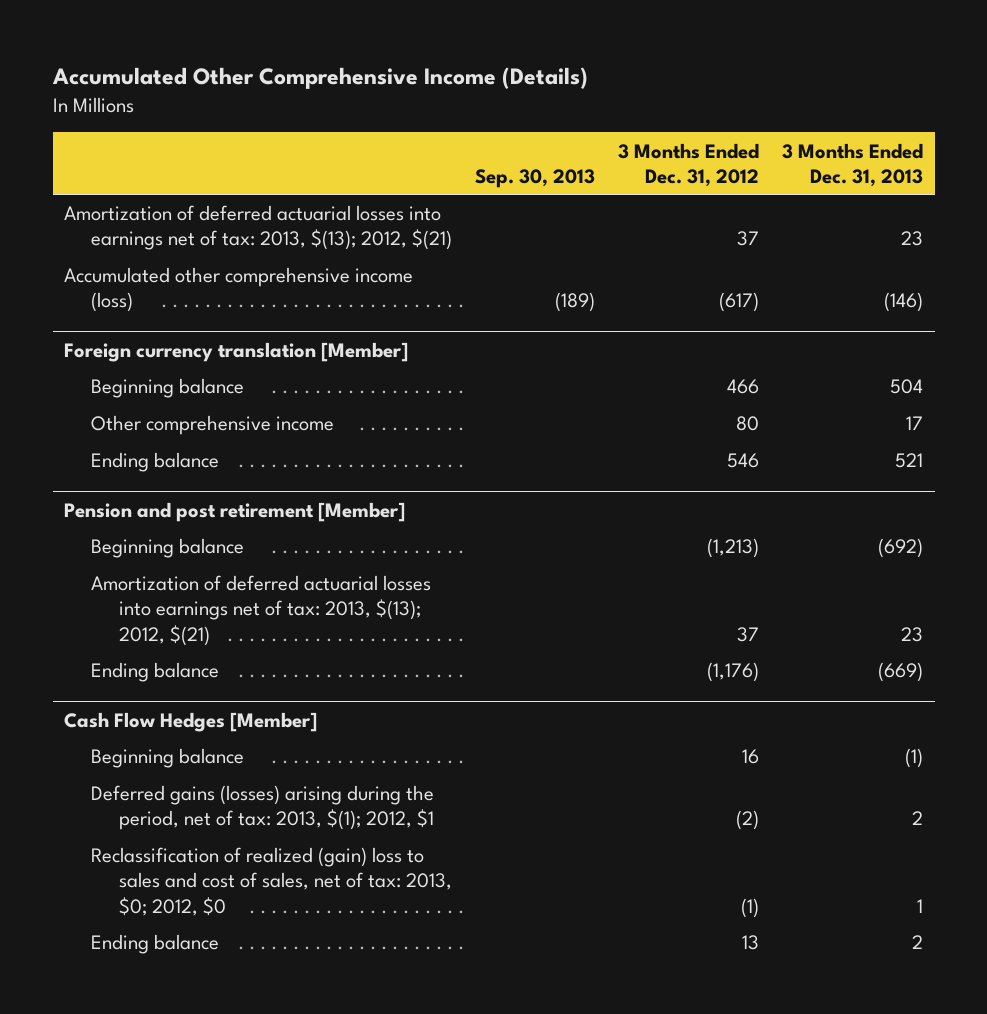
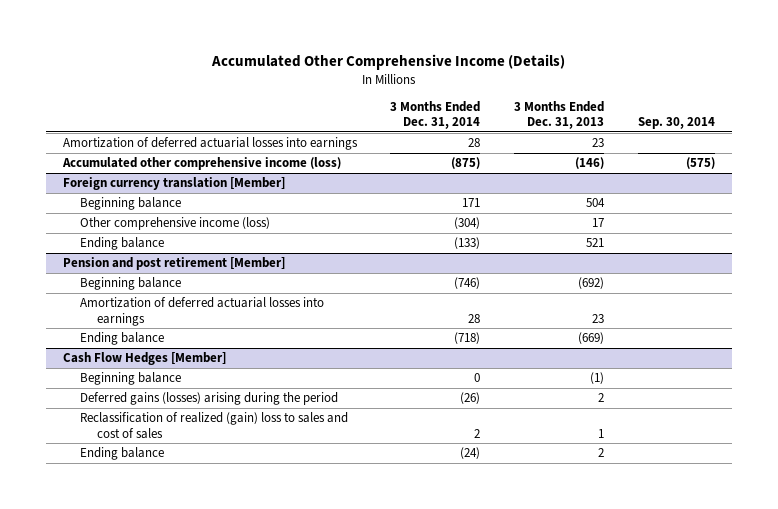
[475,168,596,188] Sep. 30, 2013 -> none
[618,142,760,187] 3 Months Ended Dec. 31, 2012 -> none
none -> [390,100,481,130] 3 Months Ended Dec. 31, 2014
none -> [637,117,715,130] Sep. 30, 2014
[64,205,453,251] Amortization of deferred actuarial losses into earnings net of tax: 2013, $(13); 2012, $(21) -> [62,137,358,151] Amortization of deferred actuarial losses into earnings
[91,415,335,436] Other comprehensive income -> [79,217,270,231] Other comprehensive income (loss)
[91,575,432,646] Amortization of deferred actuarial losses into earnings net of tax: 2013, $(13); 2012, $(21) -> [79,297,324,326] Amortization of deferred actuarial losses into earnings
[91,785,435,831] Deferred gains (losses) arising during the period, net of tax: 2013, $(1); 2012, $1 -> [79,392,338,406] Deferred gains (losses) arising during the period
[91,847,452,916] Reclassification of realized (gain) loss to sales and cost of sales, net of tax: 2013, $0; 2012, $0 -> [79,412,348,439] Reclassification of realized (gain) loss to sales and cost of sales

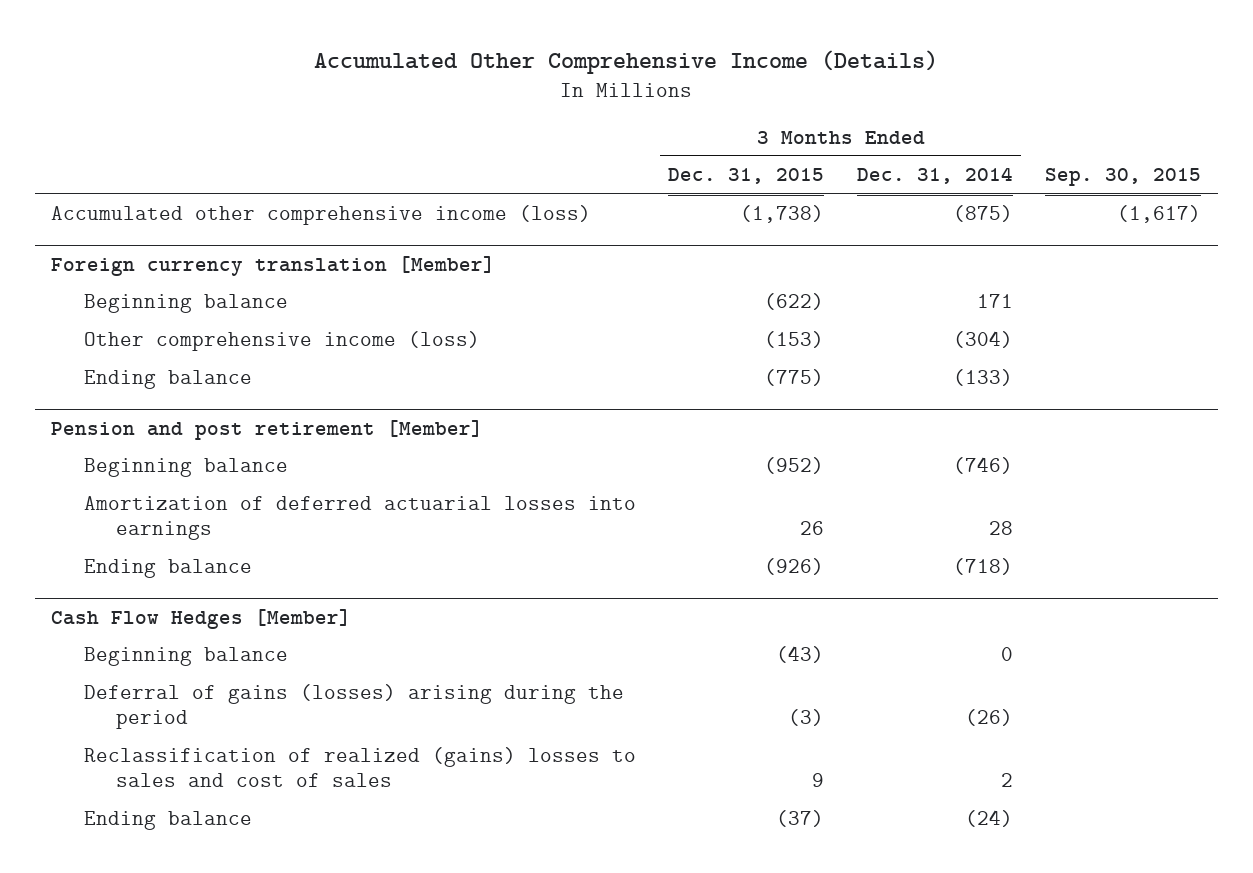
[514,100,605,130] 3 Months Ended Dec. 31, 2013 -> none
[637,117,715,130] Sep. 30, 2014 -> none
none -> [668,168,825,185] Dec. 31, 2015
none -> [1045,168,1202,187] Sep. 30, 2015
[62,137,358,151] Amortization of deferred actuarial losses into earnings -> none
[79,392,338,406] Deferred gains (losses) arising during the period -> [83,684,624,730] Deferral of gains (losses) arising during the period
[79,412,348,439] Reclassification of realized (gain) loss to sales and cost of sales -> [83,747,636,788] Reclassification of realized (gains) losses to sales and cost of sales

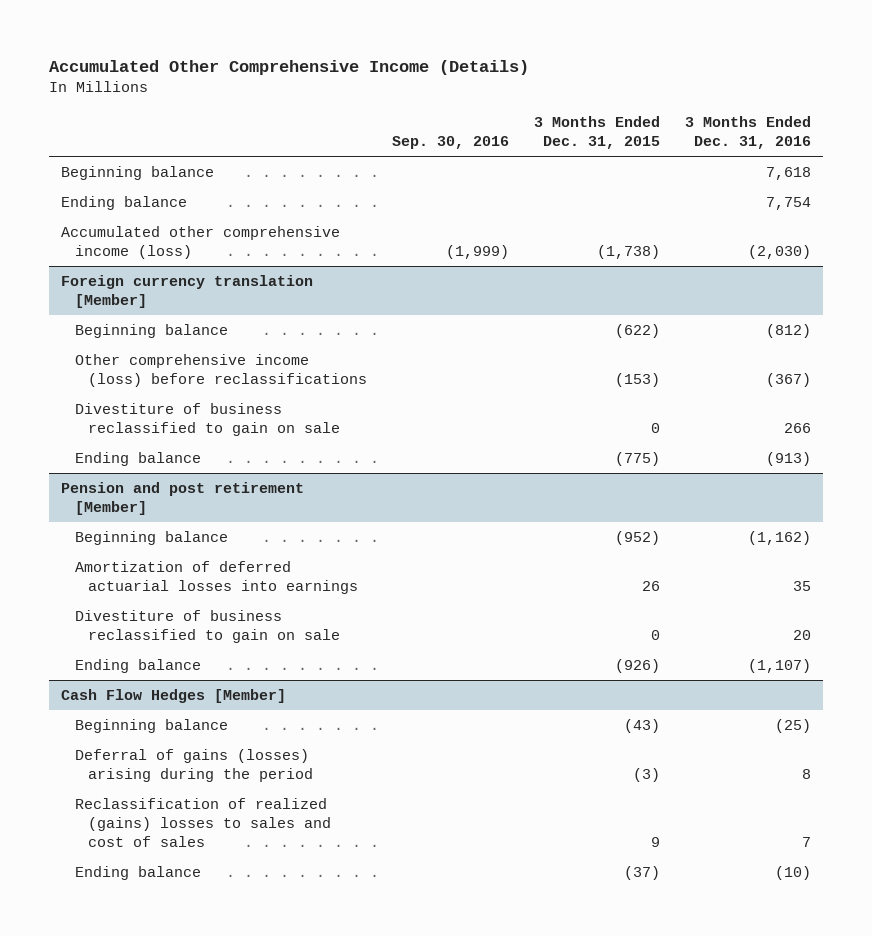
[856,167,1013,185] Dec. 31, 2014 -> none
[1045,168,1202,187] Sep. 30, 2015 -> none
none -> [391,136,509,150] Sep. 30, 2016
none -> [684,116,811,150] 3 Months Ended Dec. 31, 2016
none -> [61,166,215,181] Beginning balance
none -> [61,196,188,211] Ending balance
[83,331,480,352] Other comprehensive income (loss) -> [74,354,367,388] Other comprehensive income (loss) before reclassifications
none -> [74,403,340,437] Divestiture of business reclassified to gain on sale
none -> [74,610,340,644] Divestiture of business reclassified to gain on sale

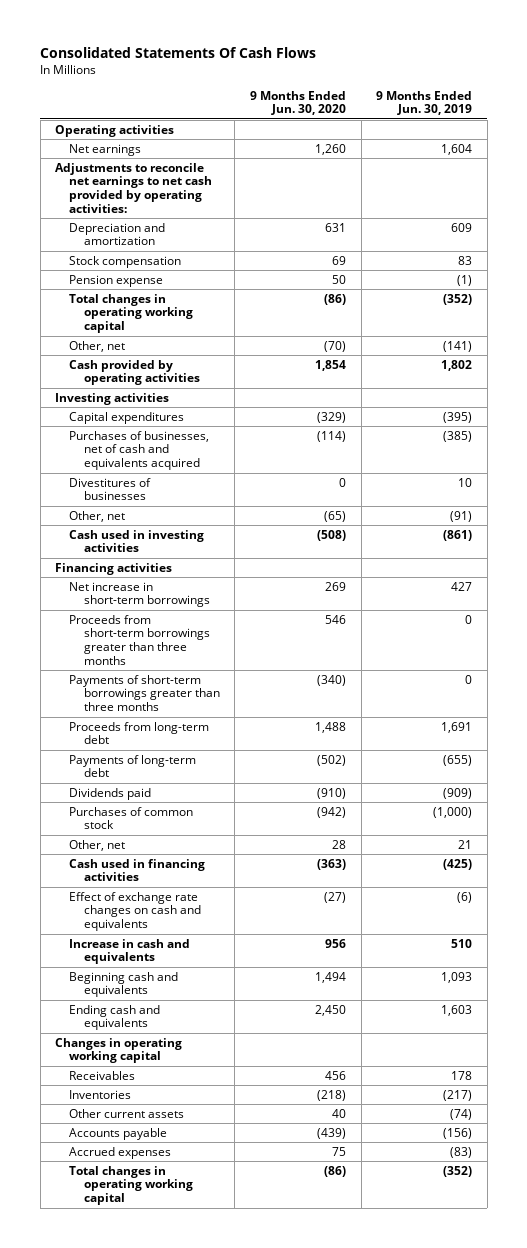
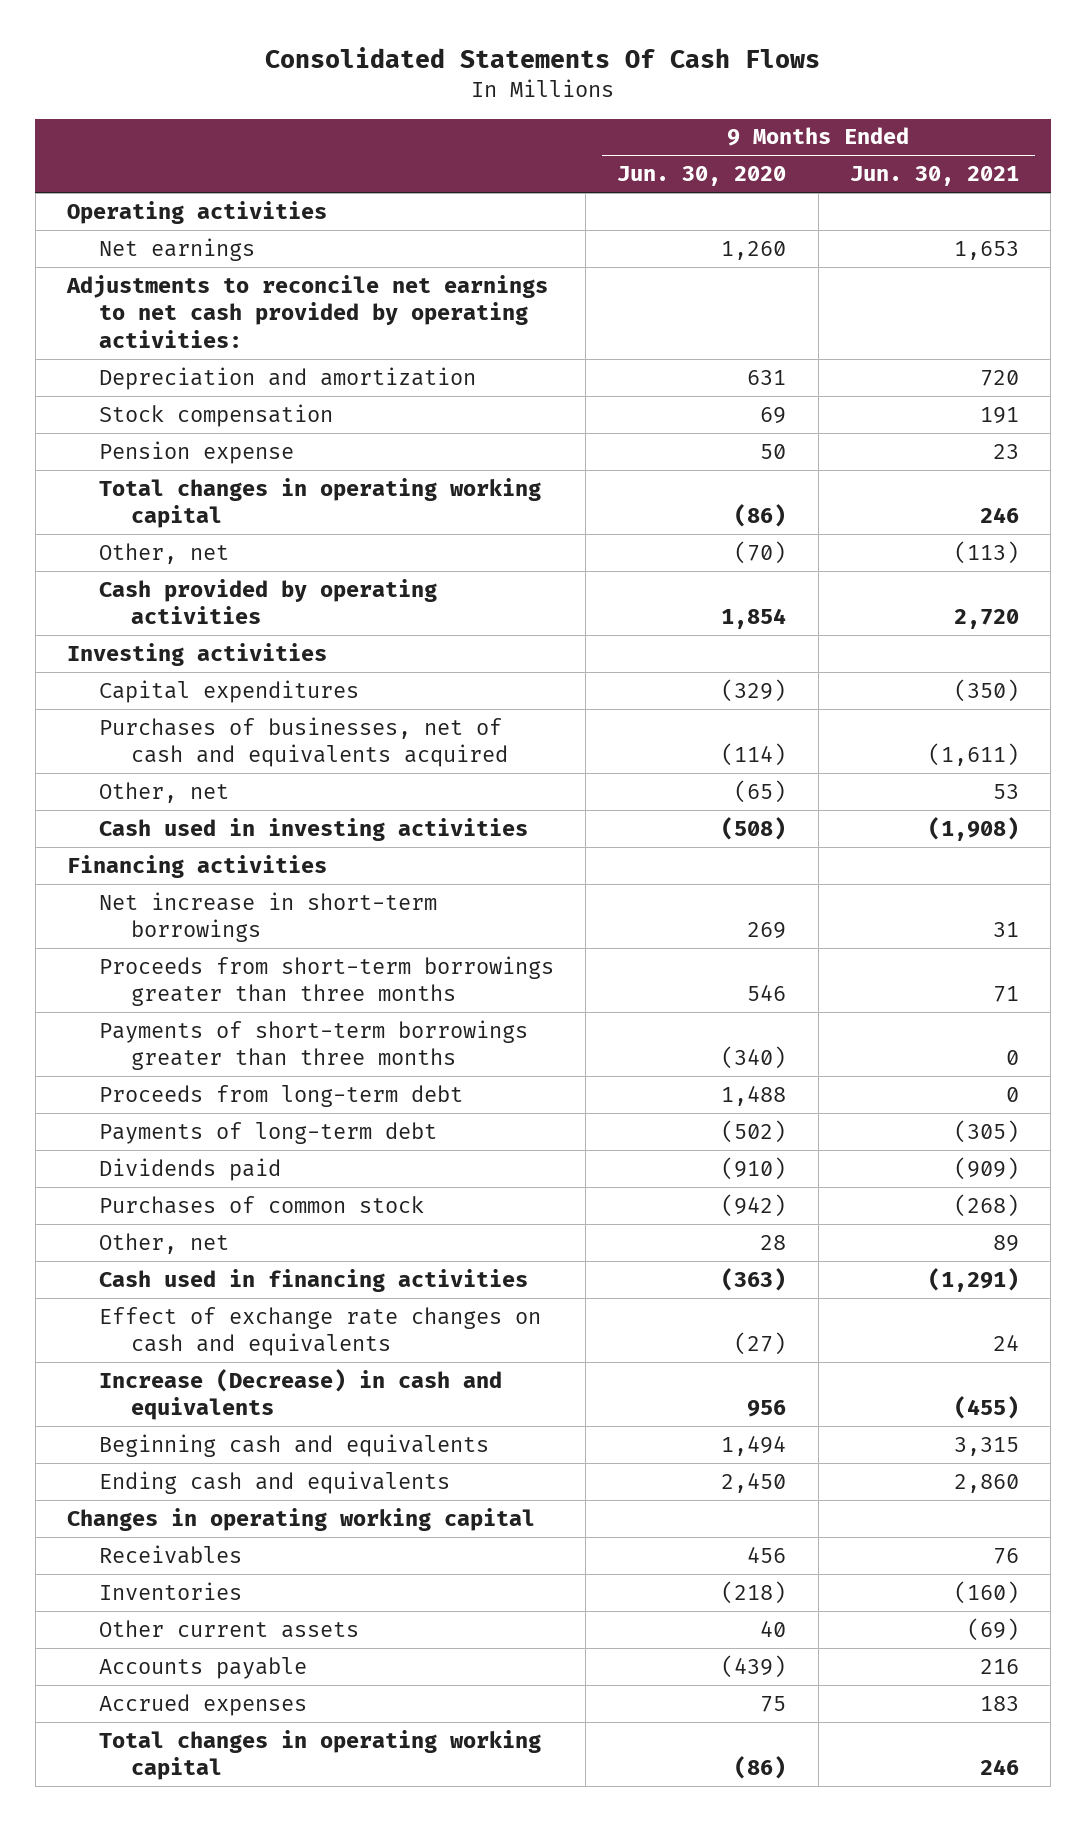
[376,90,473,116] 9 Months Ended Jun. 30, 2019 -> none
none -> [849,166,1019,187] Jun. 30, 2021
[69,477,152,501] Divestitures of businesses -> none
[69,938,191,965] Increase in cash and equivalents -> [98,1368,502,1421] Increase (Decrease) in cash and equivalents

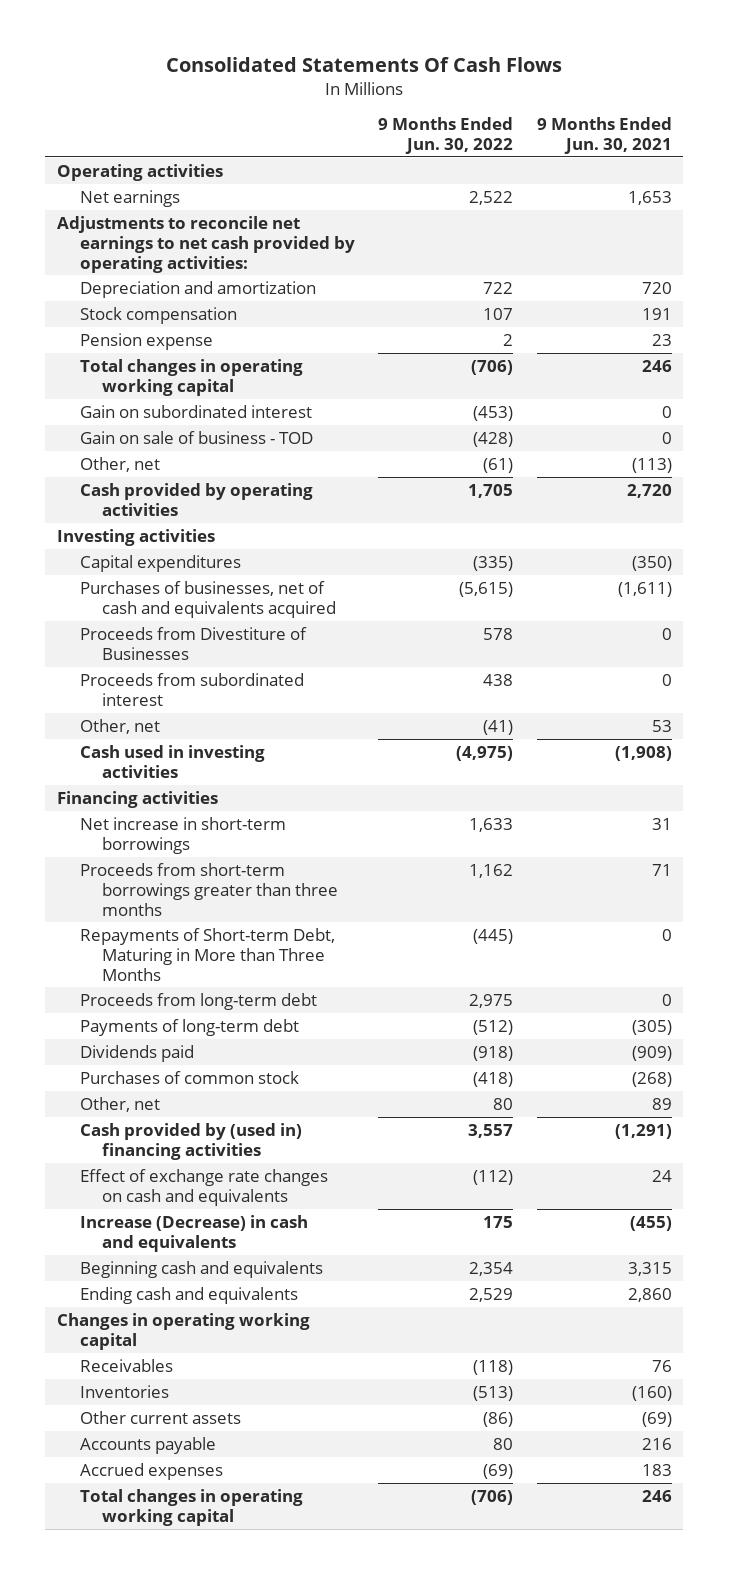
[617,166,787,187] Jun. 30, 2020 -> none
none -> [378,117,514,155] 9 Months Ended Jun. 30, 2022
none -> [79,404,312,418] Gain on subordinated interest
none -> [79,430,313,444] Gain on sale of business - TOD
none -> [79,626,307,660] Proceeds from Divestiture of Businesses
none -> [79,672,304,706] Proceeds from subordinated interest
[98,1019,528,1071] Payments of short-term borrowings greater than three months -> [79,927,335,981] Repayments of Short-term Debt, Maturing in More than Three Months
[98,1268,528,1292] Cash used in financing activities -> [79,1122,302,1160] Cash provided by (used in) financing activities

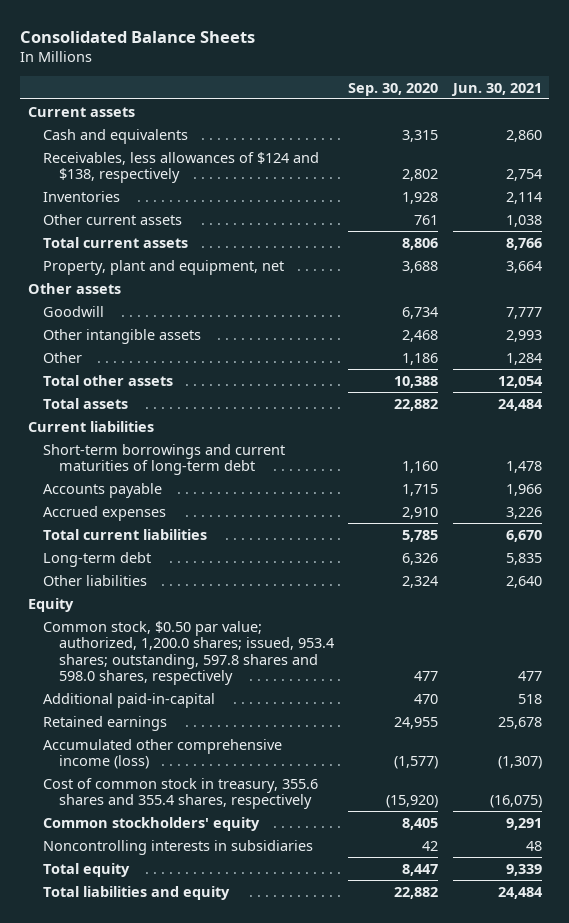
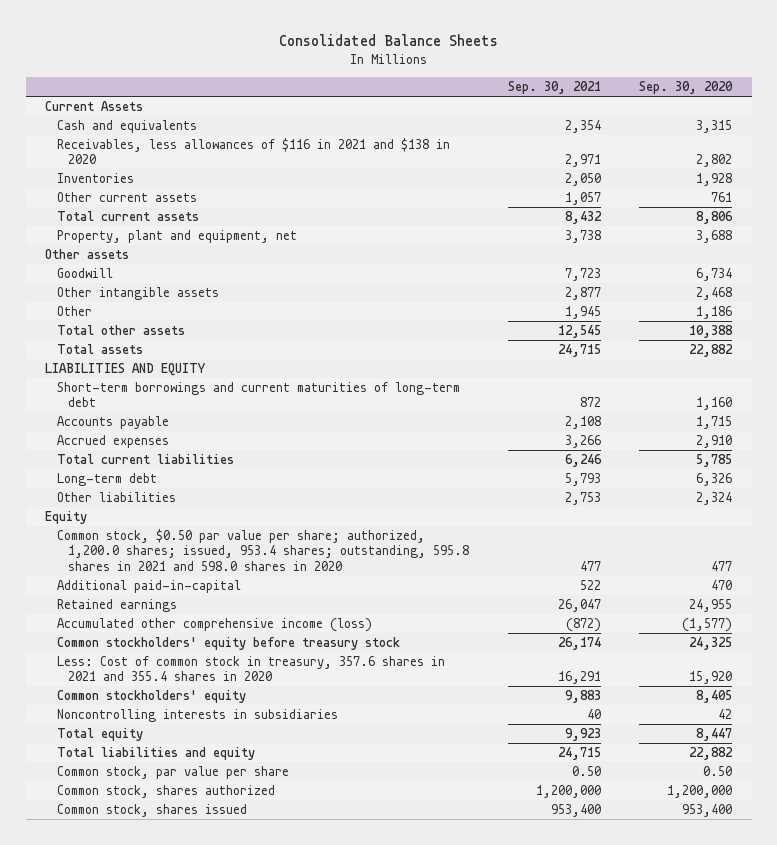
[450,82,542,96] Jun. 30, 2021 -> none
none -> [507,80,601,94] Sep. 30, 2021
[27,106,135,117] Current assets -> [45,101,144,112] Current Assets
[43,151,320,184] Receivables, less allowances of $124 and $138, respectively -> [56,138,450,165] Receivables, less allowances of $116 in 2021 and $138 in 2020
[27,420,154,432] Current liabilities -> none
none -> [45,363,206,377] LIABILITIES AND EQUITY
[43,620,334,686] Common stock, $0.50 par value; authorized, 1,200.0 shares; issued, 953.4 shares; outstanding, 597.8 shares and 598.0 shares, respectively -> [56,529,470,571] Common stock, $0.50 par value per share; authorized, 1,200.0 shares; issued, 953.4 shares; outstanding, 595.8 shares in 2021 and 598.0 shares in 2020
none -> [56,637,400,651] Common stockholders' equity before treasury stock
[43,777,319,810] Cost of common stock in treasury, 355.6 shares and 355.4 shares, respectively -> [56,656,445,682] Less: Cost of common stock in treasury, 357.6 shares in 2021 and 355.4 shares in 2020
[386,795,439,809] (15,920) -> [689,671,733,685] 15,920
none -> [56,766,289,780] Common stock, par value per share
none -> [56,785,275,799] Common stock, shares authorized
none -> [56,804,247,818] Common stock, shares issued

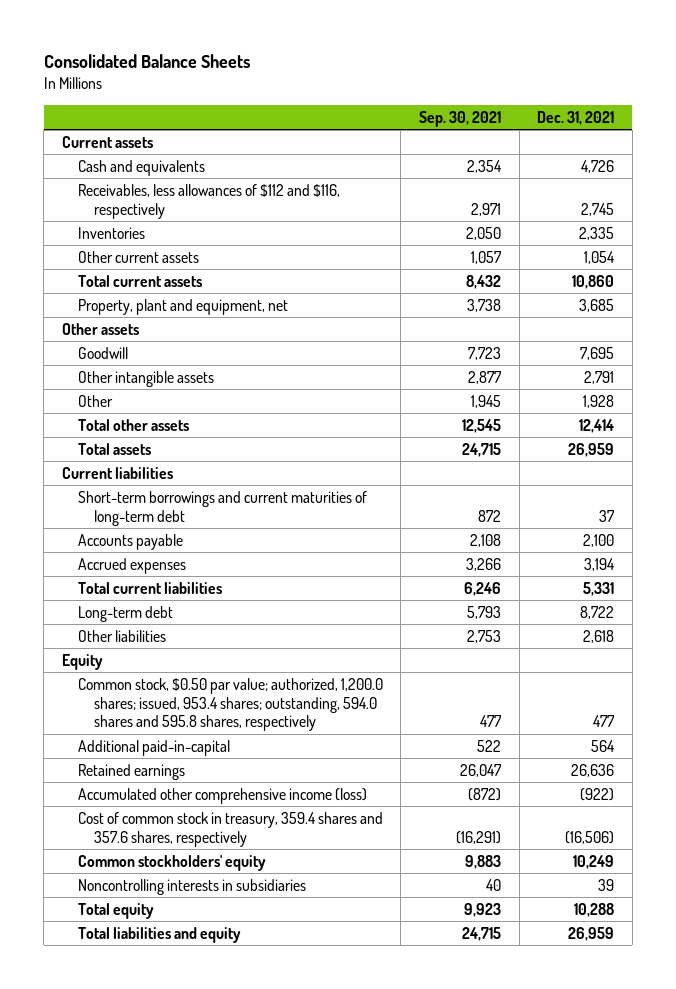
[639,80,734,94] Sep. 30, 2020 -> none
none -> [537,110,615,125] Dec. 31, 2021
[45,101,144,112] Current Assets -> [61,135,153,148] Current assets
[56,138,450,165] Receivables, less allowances of $116 in 2021 and $138 in 2020 -> [77,183,340,219] Receivables, less allowances of $112 and $116, respectively
[45,363,206,377] LIABILITIES AND EQUITY -> none
none -> [61,466,173,479] Current liabilities
[56,529,470,571] Common stock, $0.50 par value per share; authorized, 1,200.0 shares; issued, 953.4 shares; outstanding, 595.8 shares in 2021 and 598.0 shares in 2020 -> [77,677,383,732] Common stock, $0.50 par value; authorized, 1,200.0 shares; issued, 953.4 shares; outstanding, 594.0 shares and 595.8 shares, respectively
[56,637,400,651] Common stockholders' equity before treasury stock -> none
[56,656,445,682] Less: Cost of common stock in treasury, 357.6 shares in 2021 and 355.4 shares in 2020 -> [77,811,383,847] Cost of common stock in treasury, 359.4 shares and 357.6 shares, respectively
[557,671,601,685] 16,291 -> [456,830,502,844] (16,291)
[56,766,289,780] Common stock, par value per share -> none
[56,785,275,799] Common stock, shares authorized -> none
[56,804,247,818] Common stock, shares issued -> none

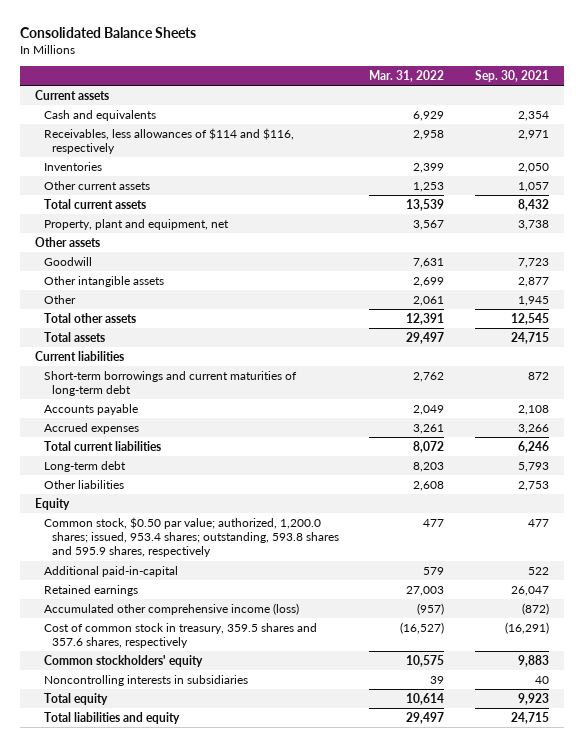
[537,110,615,125] Dec. 31, 2021 -> none
none -> [369,70,445,83] Mar. 31, 2022
[77,183,340,219] Receivables, less allowances of $112 and $116, respectively -> [43,127,294,155] Receivables, less allowances of $114 and $116, respectively
[77,677,383,732] Common stock, $0.50 par value; authorized, 1,200.0 shares; issued, 953.4 shares; outstanding, 594.0 shares and 595.8 shares, respectively -> [43,516,340,558] Common stock, $0.50 par value; authorized, 1,200.0 shares; issued, 953.4 shares; outstanding, 593.8 shares and 595.9 shares, respectively
[77,811,383,847] Cost of common stock in treasury, 359.4 shares and 357.6 shares, respectively -> [43,622,317,649] Cost of common stock in treasury, 359.5 shares and 357.6 shares, respectively

